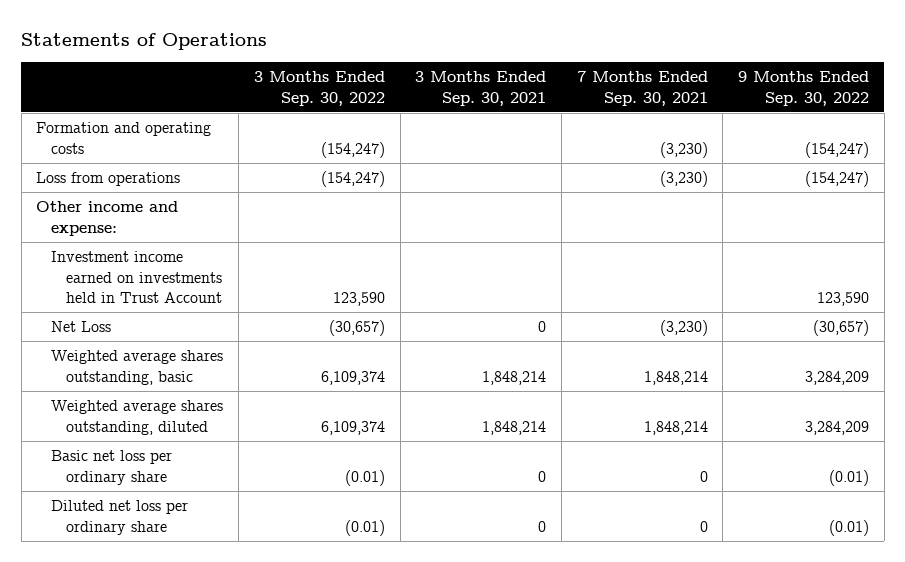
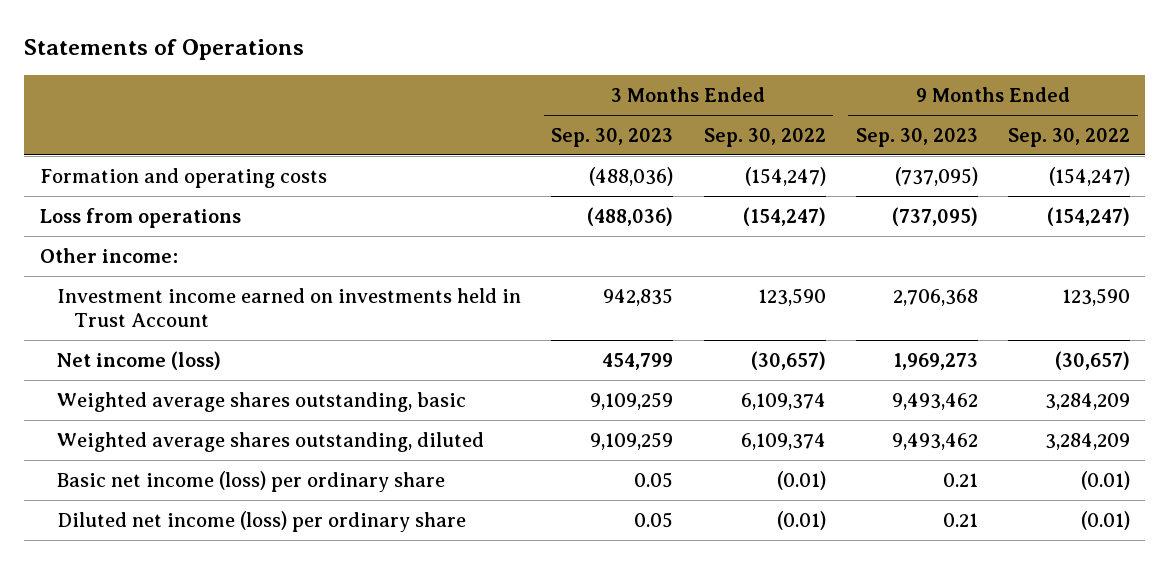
[415,71,547,106] 3 Months Ended Sep. 30, 2021 -> none
[576,71,708,106] 7 Months Ended Sep. 30, 2021 -> none
none -> [551,127,674,147] Sep. 30, 2023
none -> [855,127,978,147] Sep. 30, 2023
[36,201,179,236] Other income and expense: -> [39,247,178,263] Other income:
[51,321,112,333] Net Loss -> [56,350,221,370] Net income (loss)
[51,450,173,485] Basic net loss per ordinary share -> [56,470,445,492] Basic net income (loss) per ordinary share
[51,500,189,535] Diluted net loss per ordinary share -> [56,510,466,532] Diluted net income (loss) per ordinary share

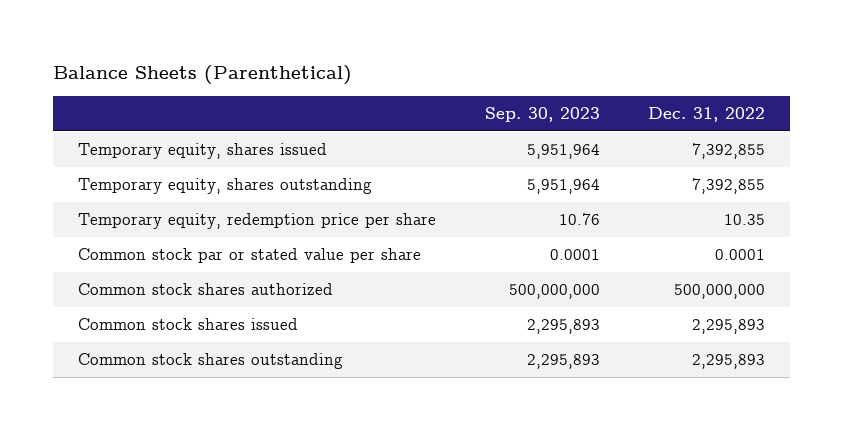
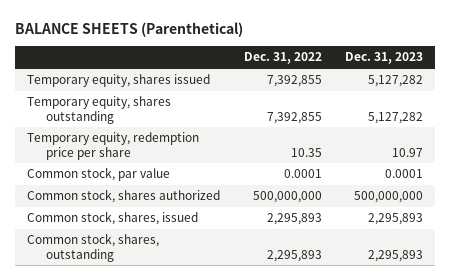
[53,65,353,86] Balance Sheets (Parenthetical) -> [15,22,244,38] BALANCE SHEETS (Parenthetical)
[484,107,600,123] Sep. 30, 2023 -> none
none -> [344,52,423,65] Dec. 31, 2023
[77,248,421,264] Common stock par or stated value per share -> [27,167,171,182] Common stock, par value
[77,283,333,296] Common stock shares authorized -> [27,189,221,204] Common stock, shares authorized
[77,318,298,331] Common stock shares issued -> [27,211,199,226] Common stock, shares, issued
[77,353,343,370] Common stock shares outstanding -> [27,233,160,262] Common stock, shares, outstanding

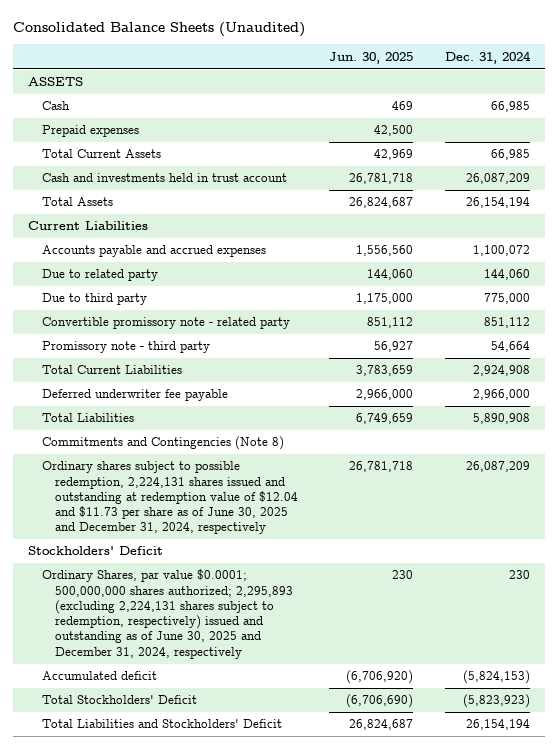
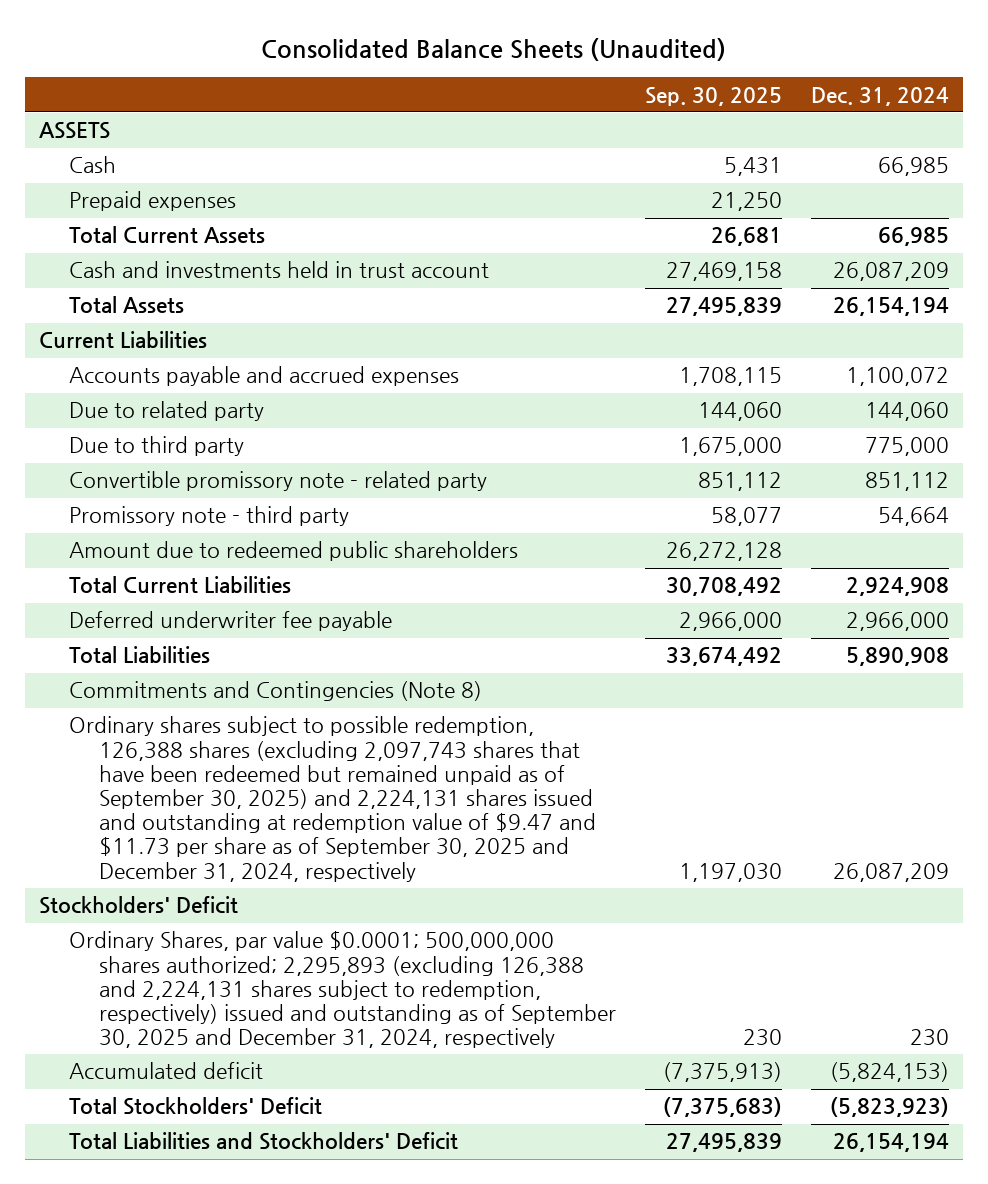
[329,51,414,64] Jun. 30, 2025 -> none
none -> [644,86,782,106] Sep. 30, 2025
none -> [69,541,519,562] Amount due to redeemed public shareholders
[41,461,299,535] Ordinary shares subject to possible redemption, 2,224,131 shares issued and outstanding at redemption value of $12.04 and $11.73 per share as of June 30, 2025 and December 31, 2024, respectively -> [69,716,596,882] Ordinary shares subject to possible redemption, 126,388 shares (excluding 2,097,743 shares that have been redeemed but remained unpaid as of September 30, 2025) and 2,224,131 shares issued and outstanding at redemption value of $9.47 and $11.73 per share as of September 30, 2025 and December 31, 2024, respectively
[41,569,294,659] Ordinary Shares, par value $0.0001; 500,000,000 shares authorized; 2,295,893 (excluding 2,224,131 shares subject to redemption, respectively) issued and outstanding as of June 30, 2025 and December 31, 2024, respectively -> [69,931,616,1049] Ordinary Shares, par value $0.0001; 500,000,000 shares authorized; 2,295,893 (excluding 126,388 and 2,224,131 shares subject to redemption, respectively) issued and outstanding as of September 30, 2025 and December 31, 2024, respectively

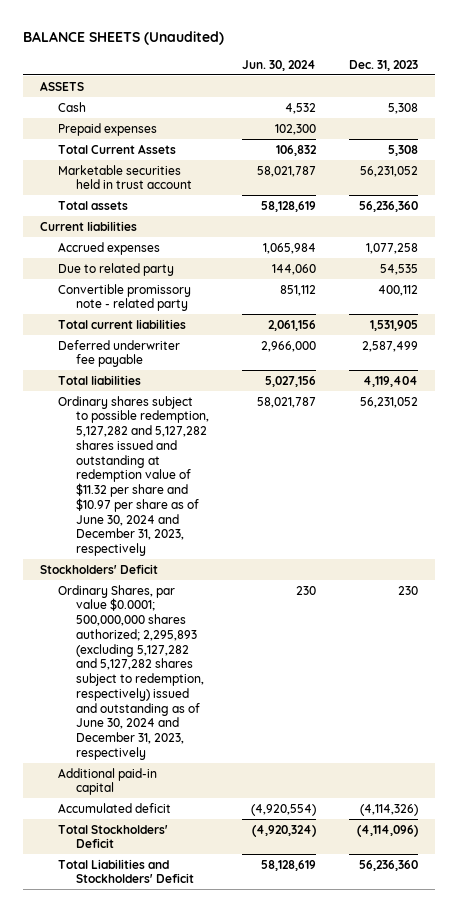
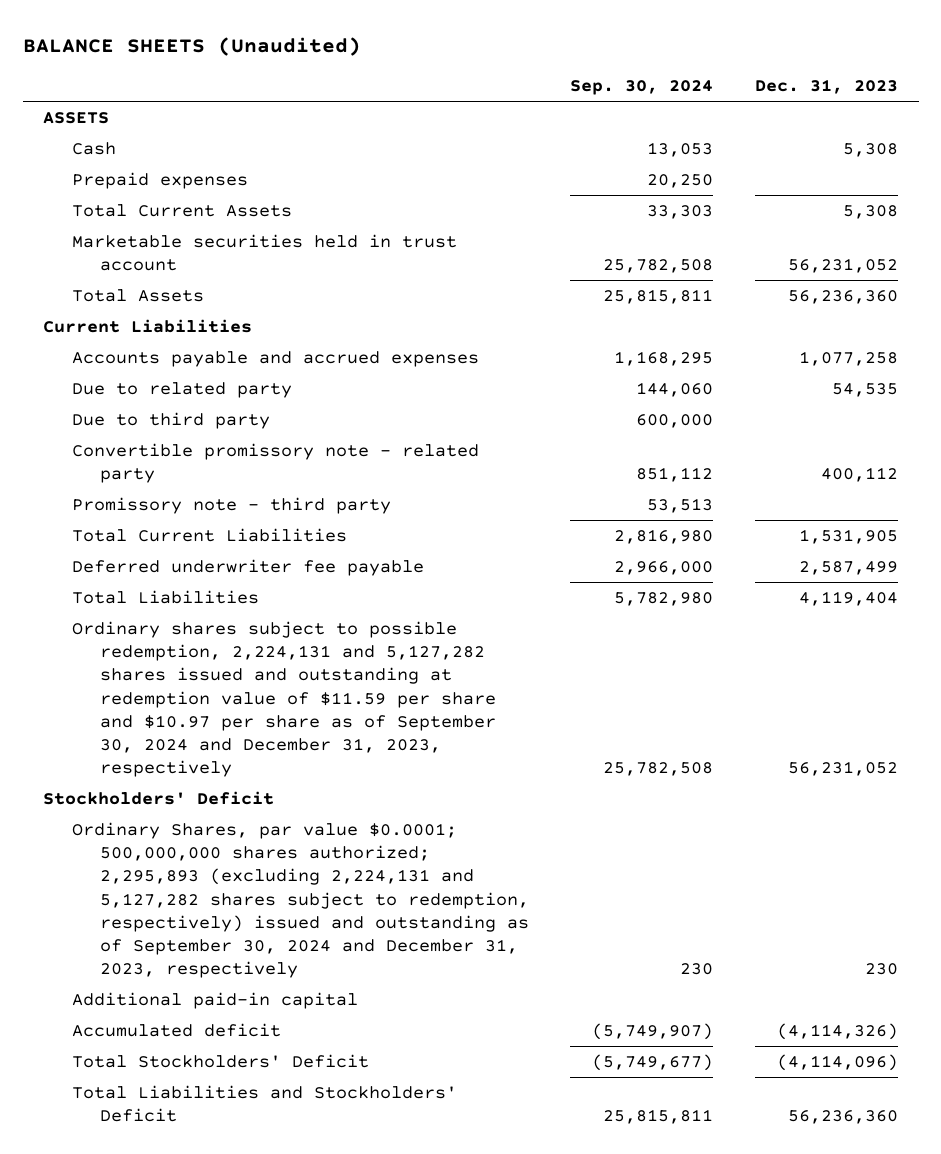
[242,59,317,71] Jun. 30, 2024 -> none
none -> [570,80,714,96] Sep. 30, 2024
[57,200,128,210] Total assets -> [71,288,204,302] Total Assets
[39,220,137,231] Current liabilities -> [43,318,253,333] Current Liabilities
[57,241,160,255] Accrued expenses -> [71,350,479,367] Accounts payable and accrued expenses
none -> [71,411,270,429] Due to third party
none -> [71,496,391,514] Promissory note - third party
[57,318,186,329] Total current liabilities -> [71,527,347,542] Total Current Liabilities
[57,374,141,385] Total liabilities -> [71,589,259,604] Total Liabilities
[57,395,209,556] Ordinary shares subject to possible redemption, 5,127,282 and 5,127,282 shares issued and outstanding at redemption value of $11.32 per share and $10.97 per share as of June 30, 2024 and December 31, 2023, respectively -> [71,620,496,778] Ordinary shares subject to possible redemption, 2,224,131 and 5,127,282 shares issued and outstanding at redemption value of $11.59 per share and $10.97 per share as of September 30, 2024 and December 31, 2023, respectively
[57,584,204,760] Ordinary Shares, par value $0.0001; 500,000,000 shares authorized; 2,295,893 (excluding 5,127,282 and 5,127,282 shares subject to redemption, respectively) issued and outstanding as of June 30, 2024 and December 31, 2023, respectively -> [71,821,529,979] Ordinary Shares, par value $0.0001; 500,000,000 shares authorized; 2,295,893 (excluding 2,224,131 and 5,127,282 shares subject to redemption, respectively) issued and outstanding as of September 30, 2024 and December 31, 2023, respectively

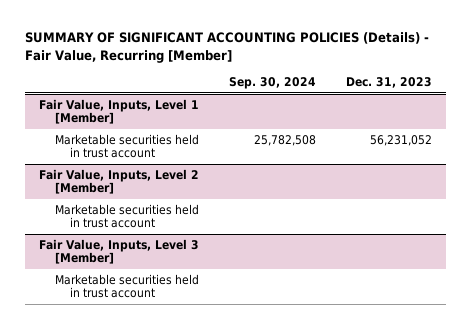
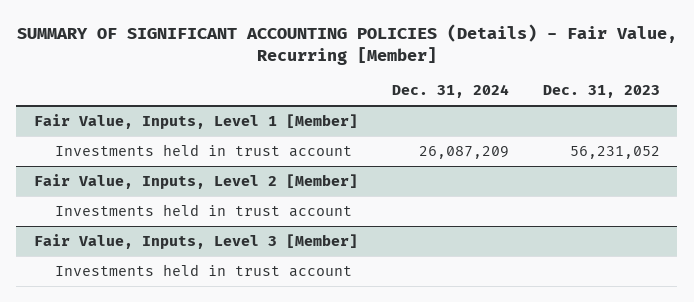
[228,77,316,90] Sep. 30, 2024 -> none
none -> [391,84,509,99] Dec. 31, 2024
[54,133,199,159] Marketable securities held in trust account -> [55,144,353,158] Investments held in trust account
[54,203,199,229] Marketable securities held in trust account -> [55,204,353,218] Investments held in trust account
[54,273,199,299] Marketable securities held in trust account -> [55,264,353,278] Investments held in trust account

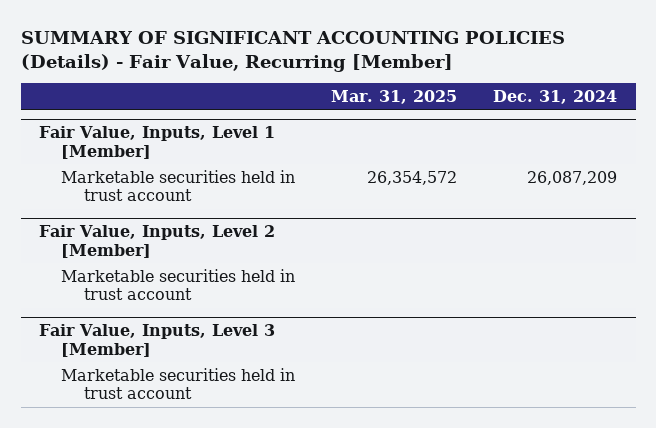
[543,85,661,99] Dec. 31, 2023 -> none
none -> [331,89,458,104] Mar. 31, 2025
[55,144,353,158] Investments held in trust account -> [61,169,296,202] Marketable securities held in trust account
[55,204,353,218] Investments held in trust account -> [61,268,296,301] Marketable securities held in trust account
[55,264,353,278] Investments held in trust account -> [61,367,296,400] Marketable securities held in trust account

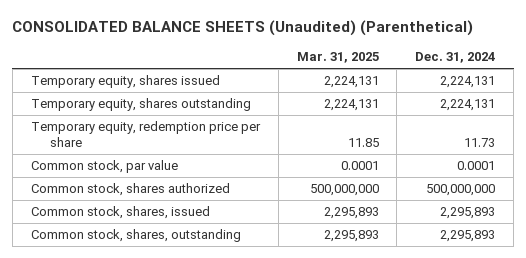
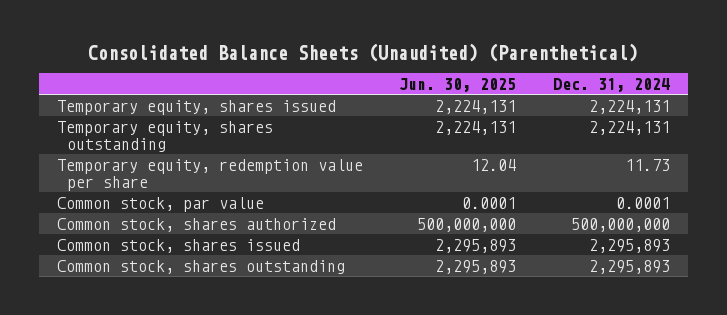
[12,20,474,37] CONSOLIDATED BALANCE SHEETS (Unaudited) (Parenthetical) -> [88,42,639,62] Consolidated Balance Sheets (Unaudited) (Parenthetical)
[296,52,379,64] Mar. 31, 2025 -> none
none -> [399,77,517,92] Jun. 30, 2025
[30,120,261,147] Temporary equity, redemption price per share -> [56,158,363,191] Temporary equity, redemption value per share
[30,205,210,219] Common stock, shares, issued -> [56,238,300,253] Common stock, shares issued
[30,228,241,242] Common stock, shares, outstanding -> [56,259,345,274] Common stock, shares outstanding

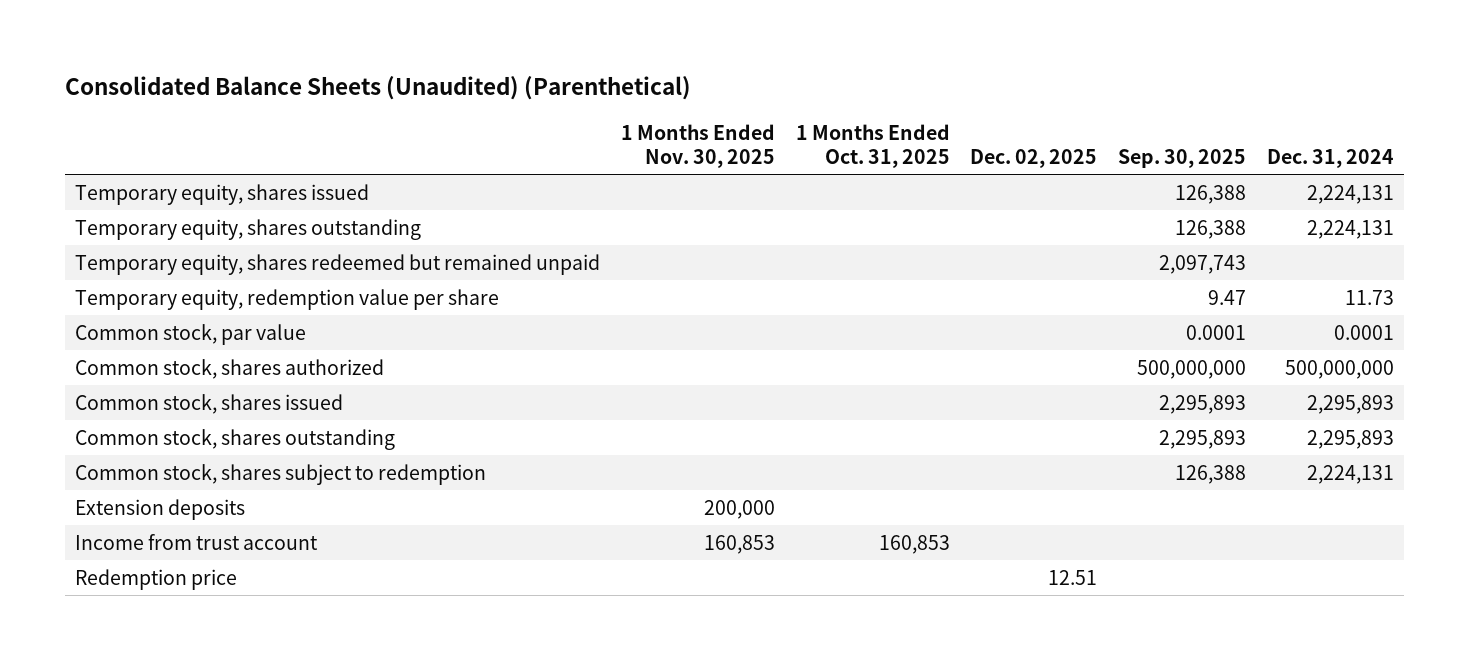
[399,77,517,92] Jun. 30, 2025 -> none
none -> [620,123,775,168] 1 Months Ended Nov. 30, 2025
none -> [795,123,950,168] 1 Months Ended Oct. 31, 2025
none -> [970,148,1098,168] Dec. 02, 2025
none -> [1117,148,1246,168] Sep. 30, 2025
none -> [75,253,601,275] Temporary equity, shares redeemed but remained unpaid
none -> [75,463,487,485] Common stock, shares subject to redemption
none -> [75,498,246,520] Extension deposits
none -> [75,533,319,550] Income from trust account
none -> [75,568,238,590] Redemption price

